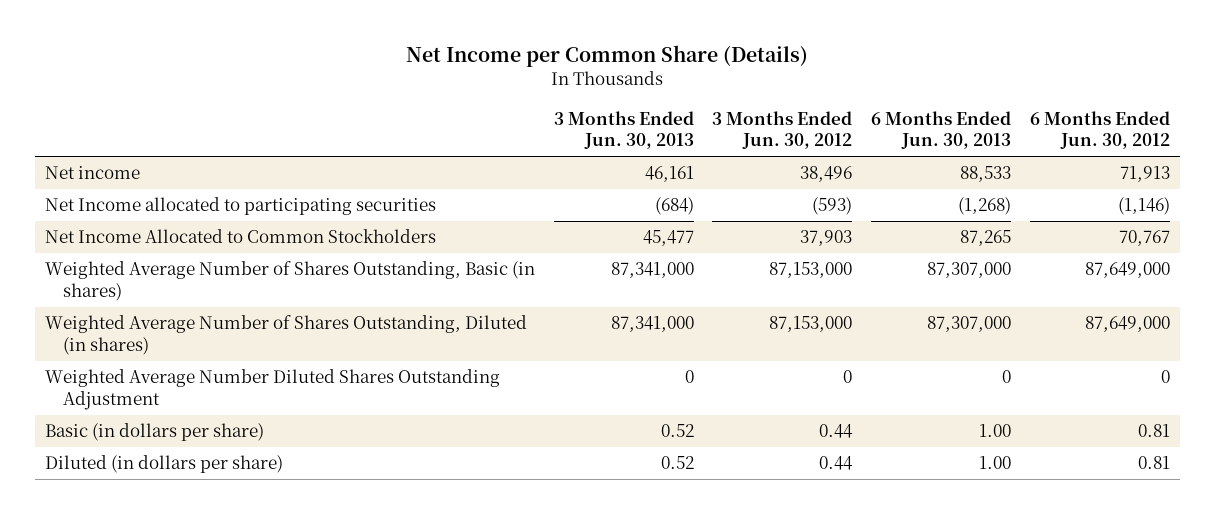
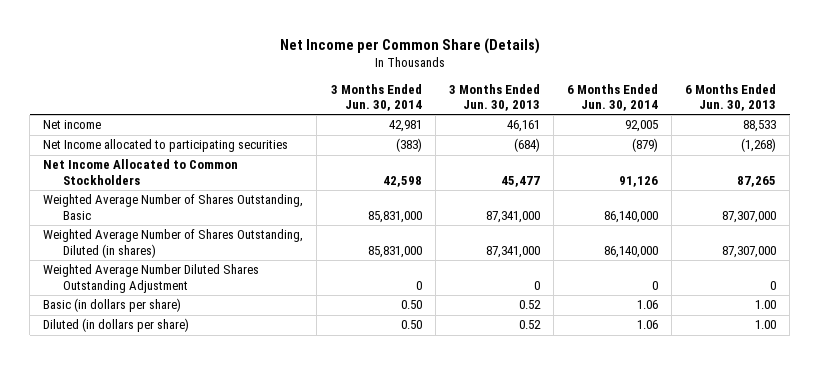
[712,110,853,150] 3 Months Ended Jun. 30, 2012 -> none
[1030,110,1171,150] 6 Months Ended Jun. 30, 2012 -> none
none -> [330,83,422,112] 3 Months Ended Jun. 30, 2014
none -> [566,83,658,112] 6 Months Ended Jun. 30, 2014
[44,261,535,301] Weighted Average Number of Shares Outstanding, Basic (in shares) -> [43,194,304,220] Weighted Average Number of Shares Outstanding, Basic

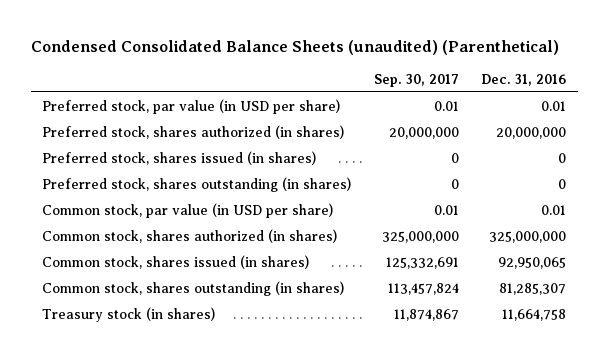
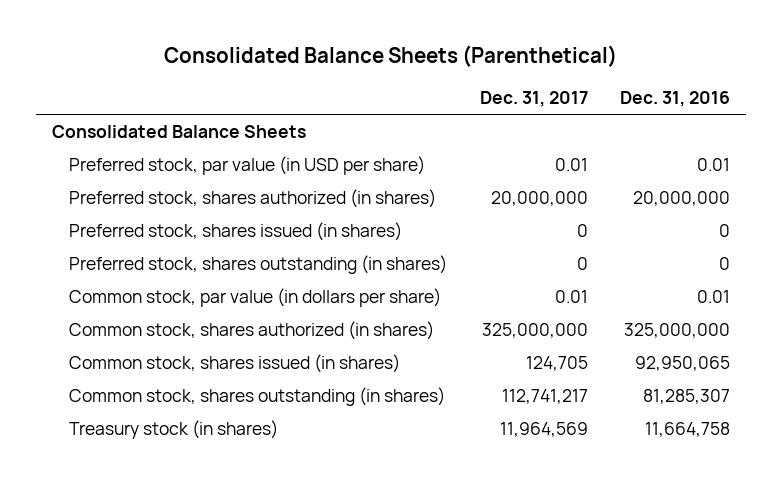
[30,40,559,56] Condensed Consolidated Balance Sheets (unaudited) (Parenthetical) -> [164,45,618,68] Consolidated Balance Sheets (Parenthetical)
[373,73,459,87] Sep. 30, 2017 -> none
none -> [479,91,588,108] Dec. 31, 2017
none -> [52,124,307,138] Consolidated Balance Sheets
[41,202,333,218] Common stock, par value (in USD per share) -> [69,287,442,307] Common stock, par value (in dollars per share)

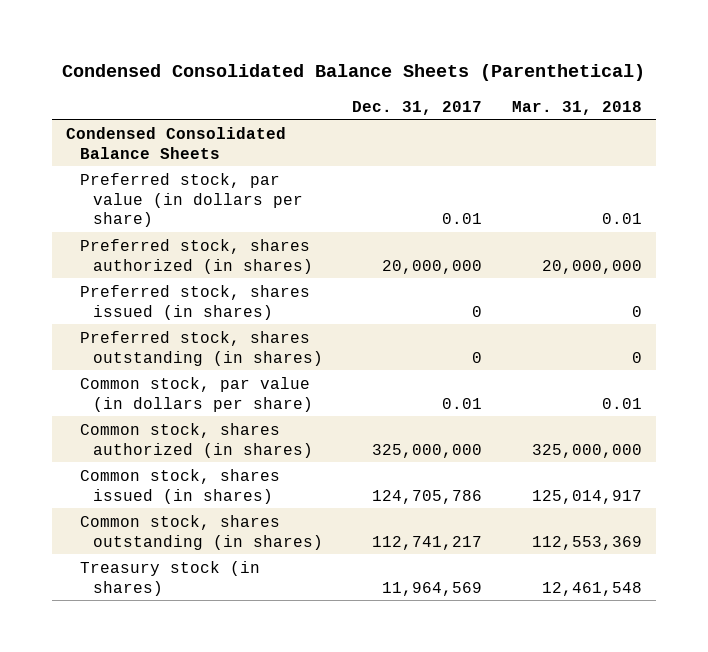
[164,45,618,68] Consolidated Balance Sheets (Parenthetical) -> [61,63,645,81] Condensed Consolidated Balance Sheets (Parenthetical)
[620,91,731,108] Dec. 31, 2016 -> none
none -> [511,100,642,115] Mar. 31, 2018
[52,124,307,138] Consolidated Balance Sheets -> [66,126,287,159] Condensed Consolidated Balance Sheets
[69,155,426,175] Preferred stock, par value (in USD per share) -> [79,172,304,228] Preferred stock, par value (in dollars per share)
[525,355,588,371] 124,705 -> [372,489,483,504] 124,705,786

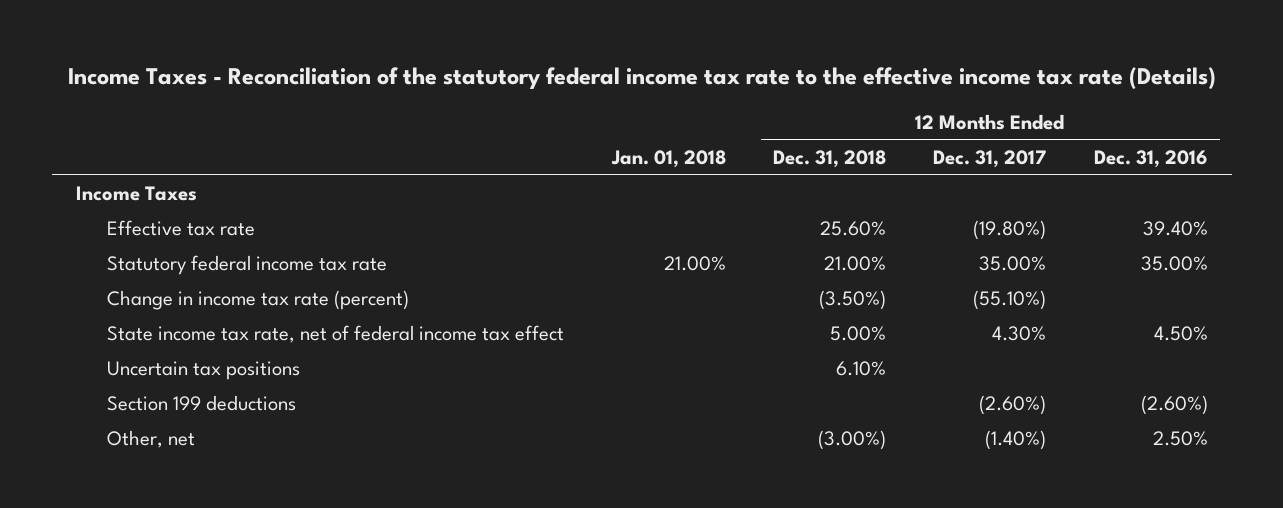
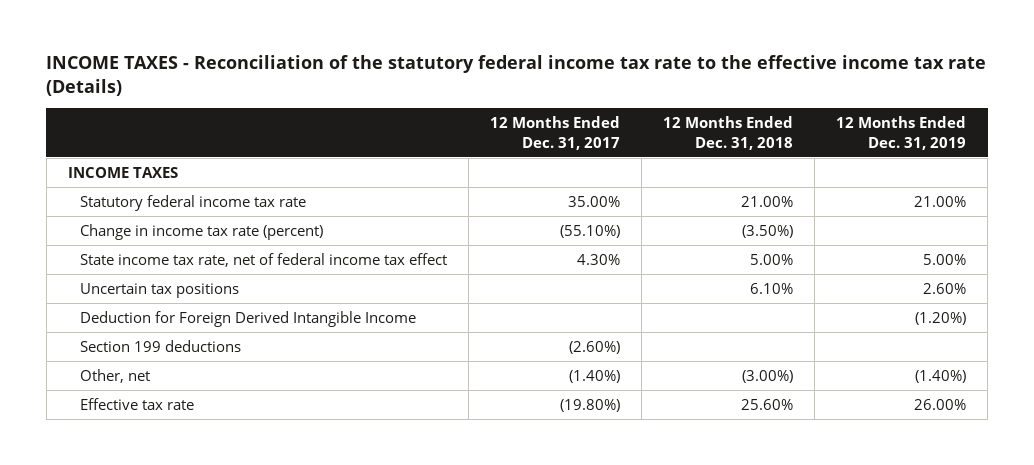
[67,66,1216,89] Income Taxes - Reconciliation of the statutory federal income tax rate to the effective income tax rate (Details) -> [46,55,987,96] INCOME TAXES - Reconciliation of the statutory federal income tax rate to the effective income tax rate (Details)
[610,149,726,168] Jan. 01, 2018 -> none
[1093,149,1208,168] Dec. 31, 2016 -> none
none -> [836,116,967,150] 12 Months Ended Dec. 31, 2019
[75,186,197,202] Income Taxes -> [67,166,178,178] INCOME TAXES
none -> [79,310,416,327] Deduction for Foreign Derived Intangible Income
[107,220,256,237] Effective tax rate -> [79,397,194,410] Effective tax rate

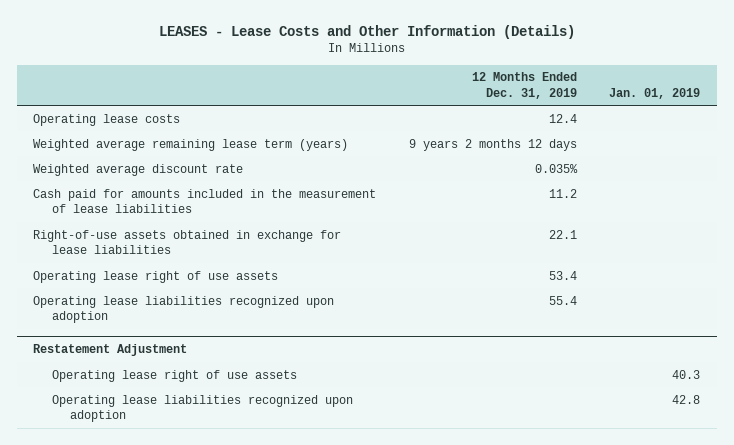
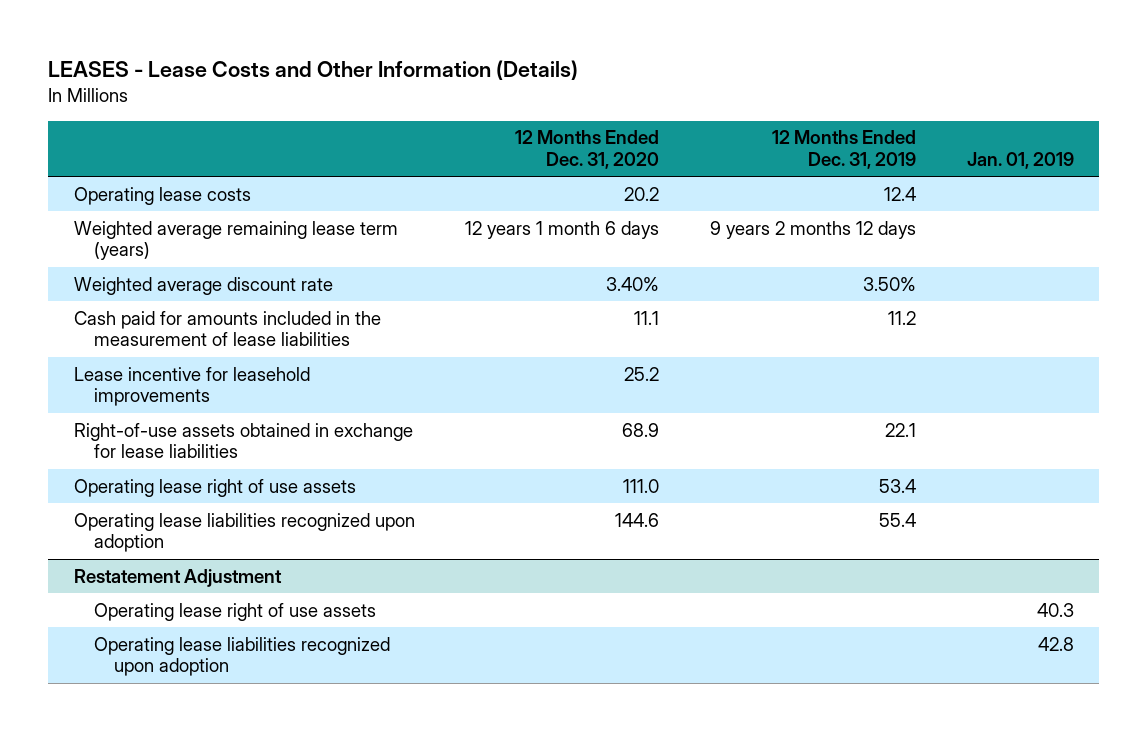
none -> [515,130,660,169] 12 Months Ended Dec. 31, 2020
[534,163,578,173] 0.035% -> [863,276,917,291] 3.50%
none -> [73,366,310,407] Lease incentive for leasehold improvements

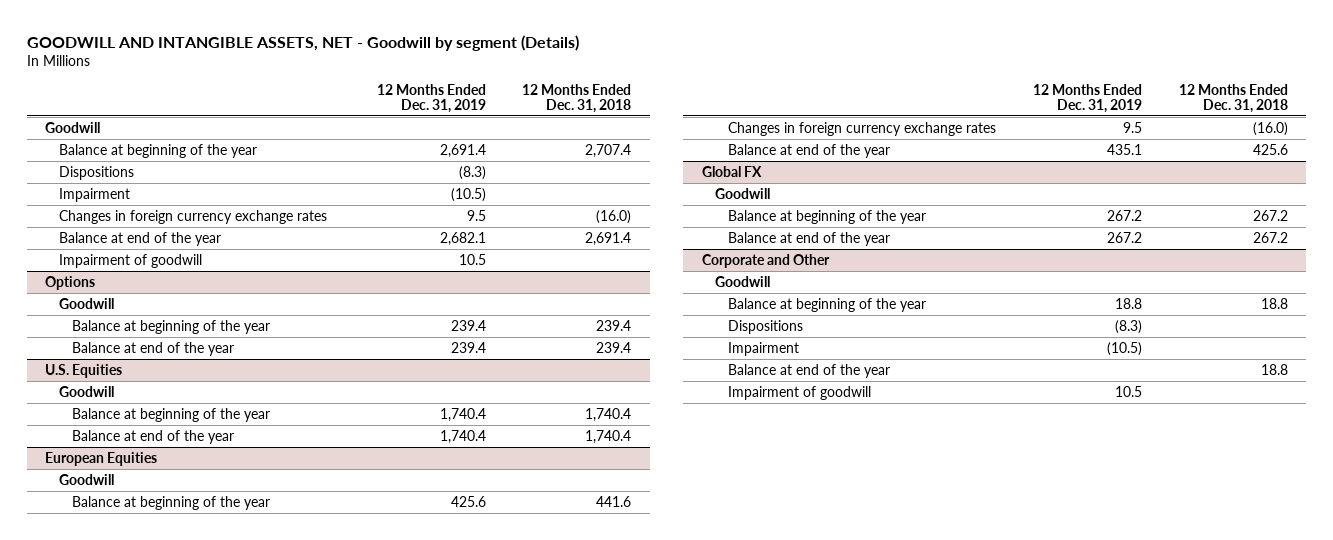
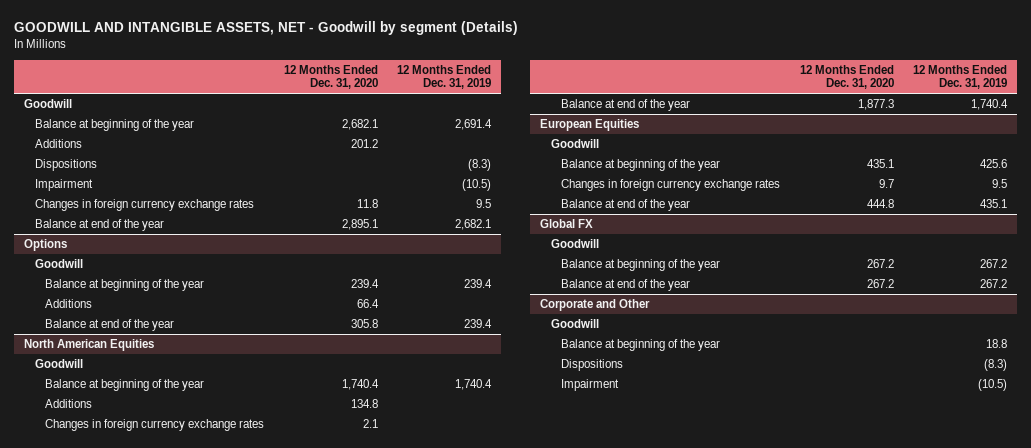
[522,83,632,114] 12 Months Ended Dec. 31, 2018 -> none
none -> [283,64,378,90] 12 Months Ended Dec. 31, 2020
none -> [34,139,82,149] Additions
[58,253,202,268] Impairment of goodwill -> none
none -> [45,299,93,309] Additions
[45,363,123,378] U.S. Equities -> none
none -> [23,339,154,352] North American Equities
none -> [45,399,93,409] Additions
none -> [45,419,265,432] Changes in foreign currency exchange rates
[728,363,891,378] Balance at end of the year -> none
[728,385,872,400] Impairment of goodwill -> none

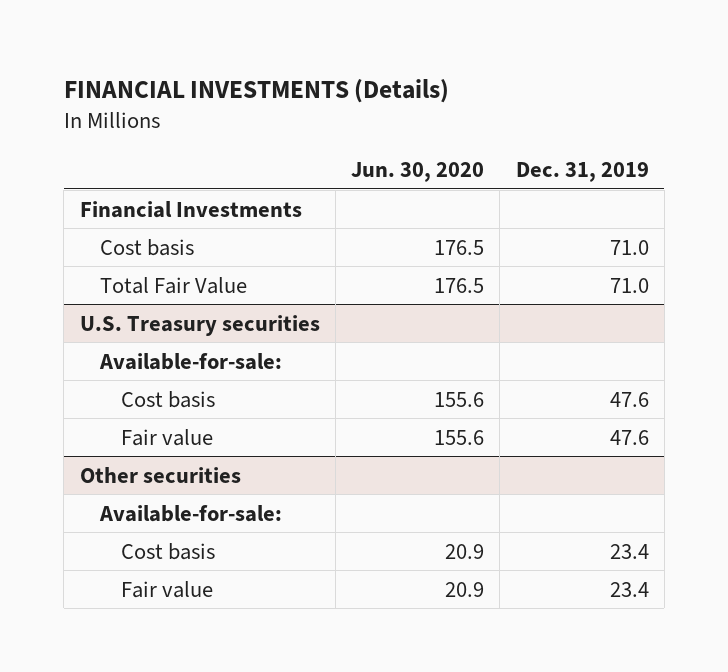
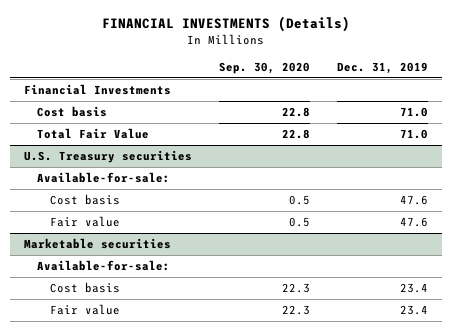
[351,162,485,183] Jun. 30, 2020 -> none
none -> [219,61,311,74] Sep. 30, 2020
[79,466,241,483] Other securities -> [23,238,171,250] Marketable securities

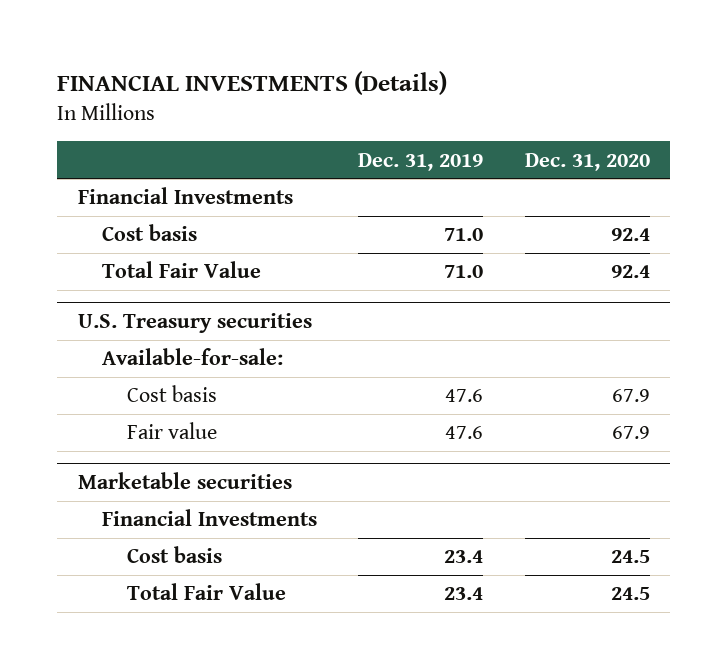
[219,61,311,74] Sep. 30, 2020 -> none
none -> [524,152,650,171] Dec. 31, 2020
[36,260,170,272] Available-for-sale: -> none
none -> [102,509,318,527] Financial Investments
[49,304,120,316] Fair value -> [126,583,286,601] Total Fair Value

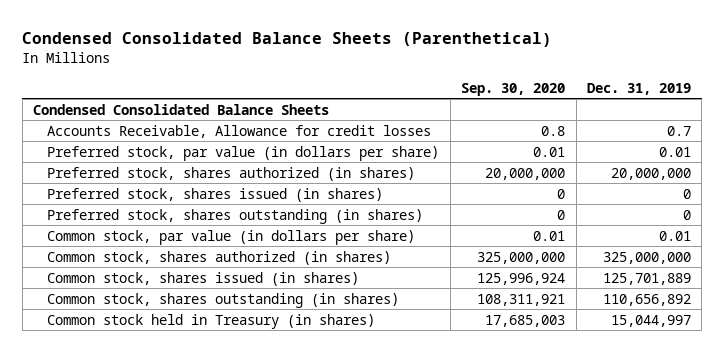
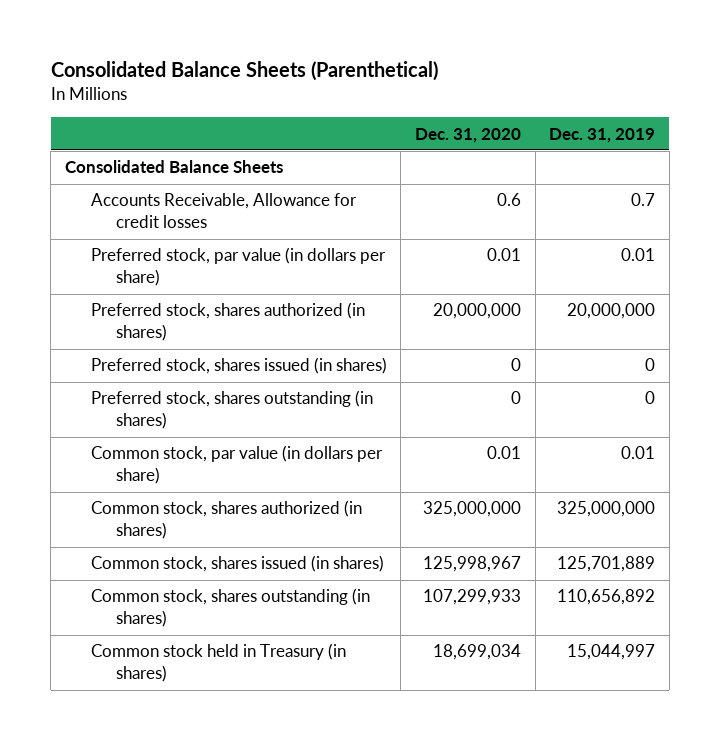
[22,31,553,47] Condensed Consolidated Balance Sheets (Parenthetical) -> [50,61,438,82] Consolidated Balance Sheets (Parenthetical)
[461,82,566,96] Sep. 30, 2020 -> none
none -> [414,127,521,143] Dec. 31, 2020
[32,103,329,115] Condensed Consolidated Balance Sheets -> [65,160,284,174] Consolidated Balance Sheets

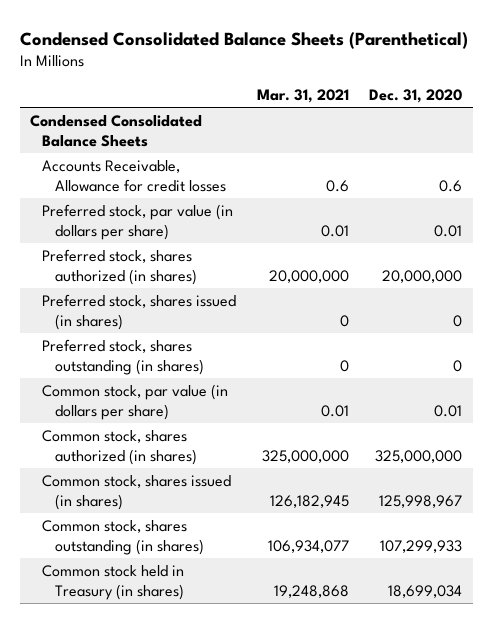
[50,61,438,82] Consolidated Balance Sheets (Parenthetical) -> [19,31,468,49] Condensed Consolidated Balance Sheets (Parenthetical)
[549,127,656,143] Dec. 31, 2019 -> none
none -> [256,89,349,104] Mar. 31, 2021
[65,160,284,174] Consolidated Balance Sheets -> [30,114,203,147] Condensed Consolidated Balance Sheets

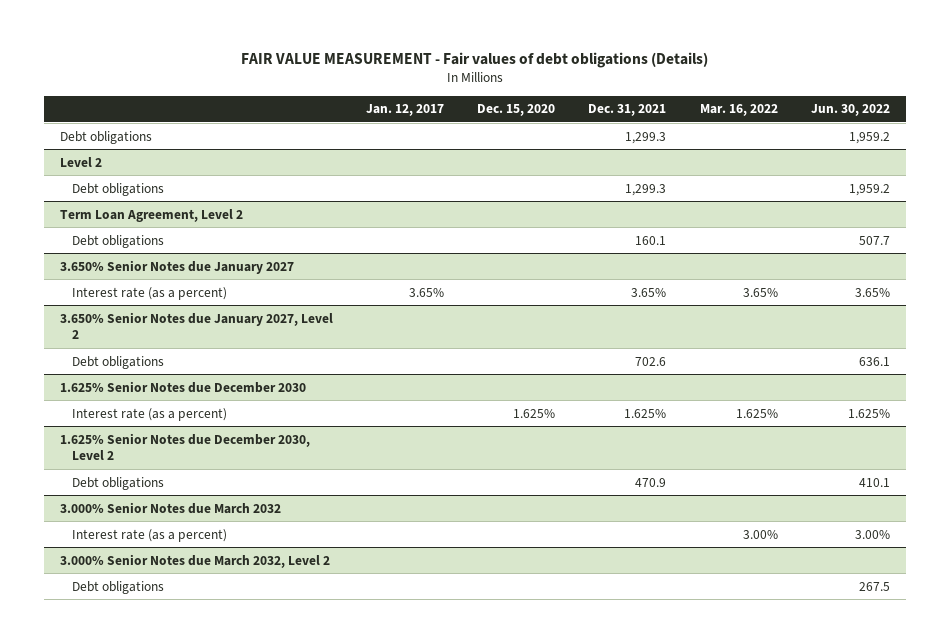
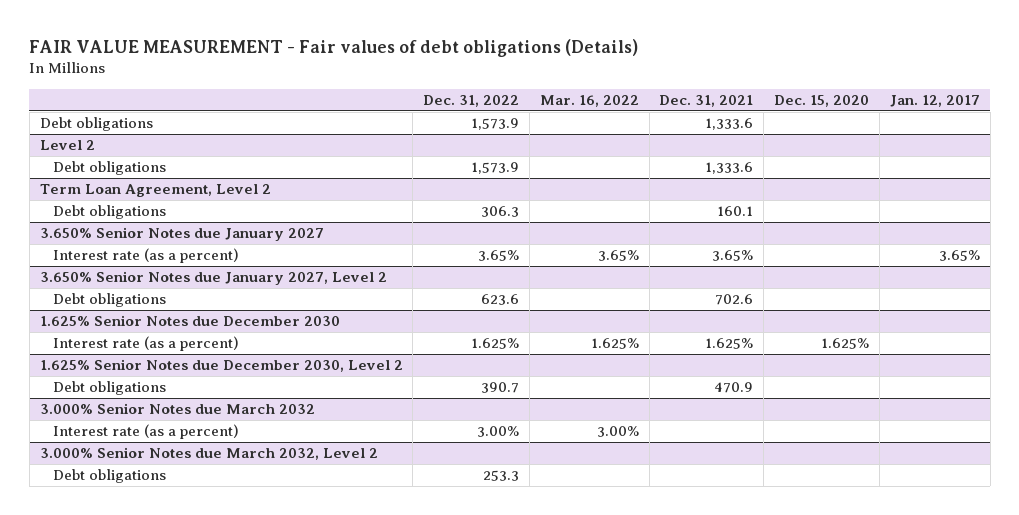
[810,104,890,117] Jun. 30, 2022 -> none
none -> [423,94,520,107] Dec. 31, 2022
[625,131,667,144] 1,299.3 -> [705,118,754,131] 1,333.6
[625,183,667,196] 1,299.3 -> [705,162,754,175] 1,333.6

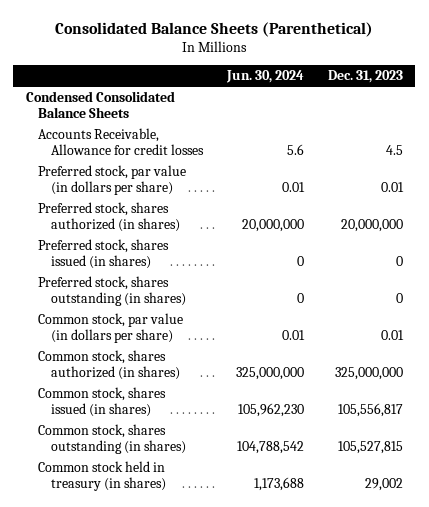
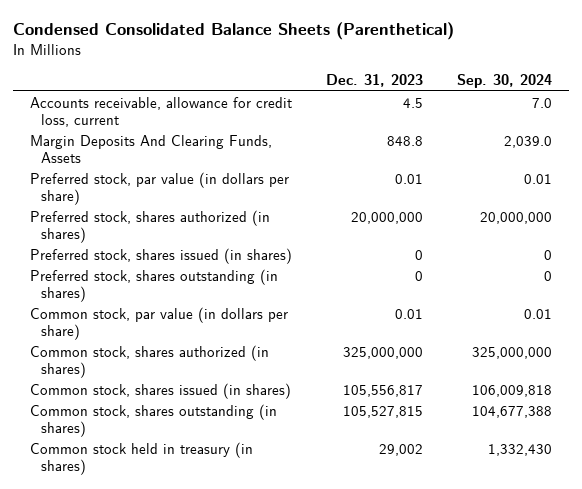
[55,21,374,37] Consolidated Balance Sheets (Parenthetical) -> [13,22,455,41] Condensed Consolidated Balance Sheets (Parenthetical)
[225,70,304,84] Jun. 30, 2024 -> none
none -> [457,73,553,88] Sep. 30, 2024
[25,90,175,118] Condensed Consolidated Balance Sheets -> none
[38,127,204,155] Accounts Receivable, Allowance for credit losses -> [30,96,293,127] Accounts receivable, allowance for credit loss, current
none -> [30,134,273,163] Margin Deposits And Clearing Funds, Assets

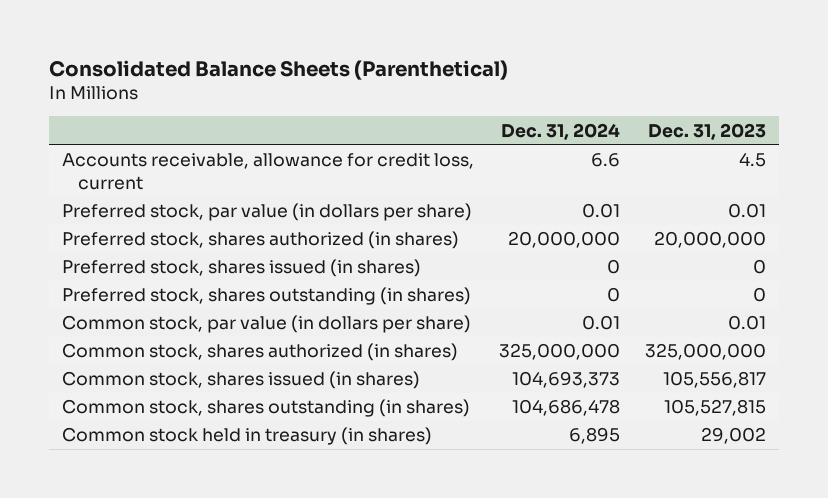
[13,22,455,41] Condensed Consolidated Balance Sheets (Parenthetical) -> [48,59,508,80] Consolidated Balance Sheets (Parenthetical)
[457,73,553,88] Sep. 30, 2024 -> none
none -> [500,122,620,140] Dec. 31, 2024
[30,134,273,163] Margin Deposits And Clearing Funds, Assets -> none

